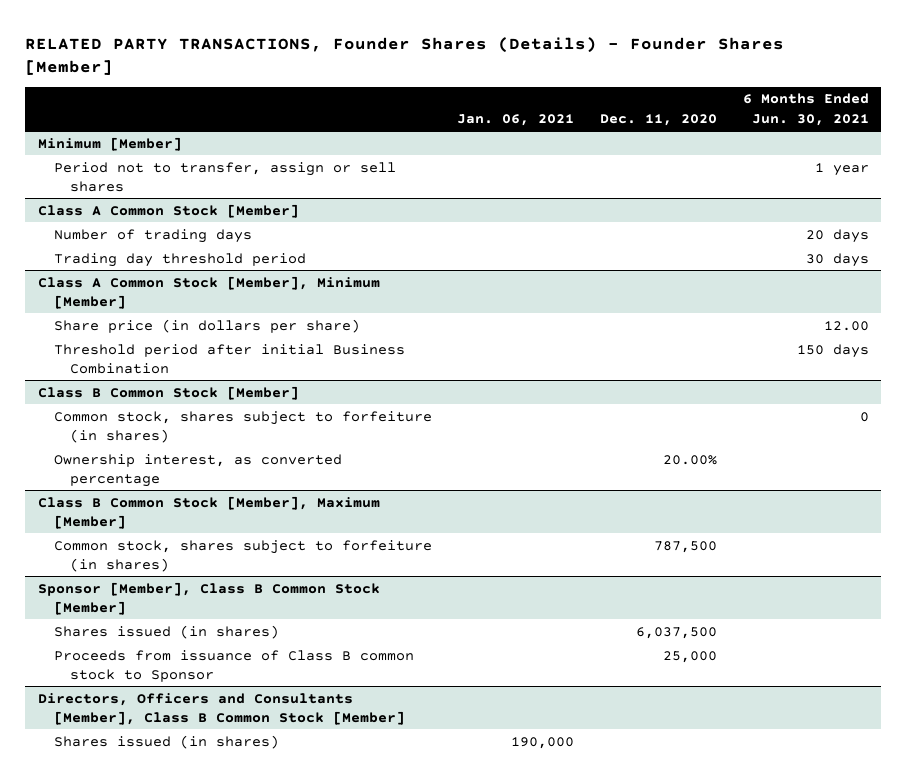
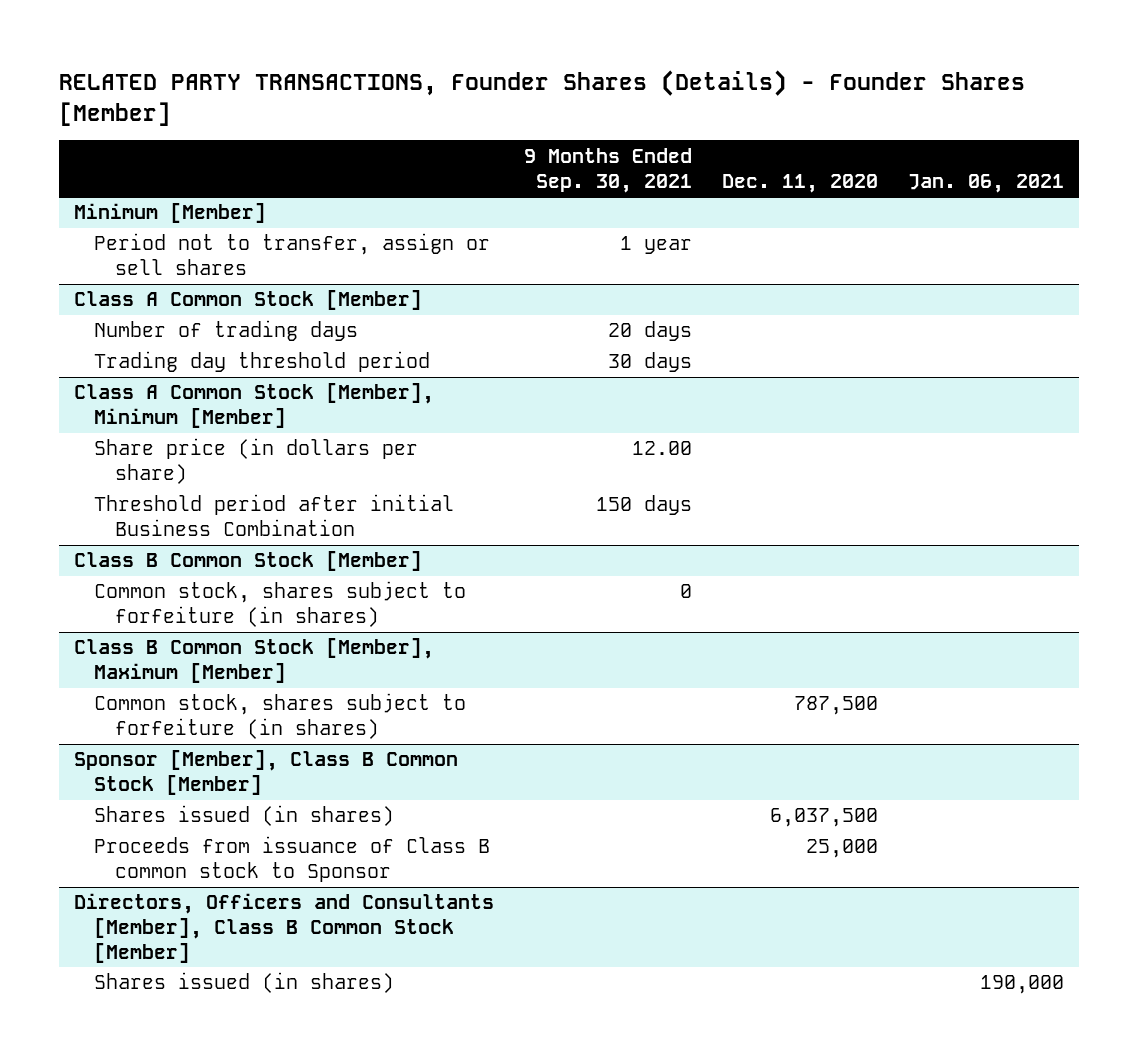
[742,93,869,126] 6 Months Ended Jun. 30, 2021 -> none
none -> [524,147,693,193] 9 Months Ended Sep. 30, 2021
[53,453,342,487] Ownership interest, as converted percentage -> none

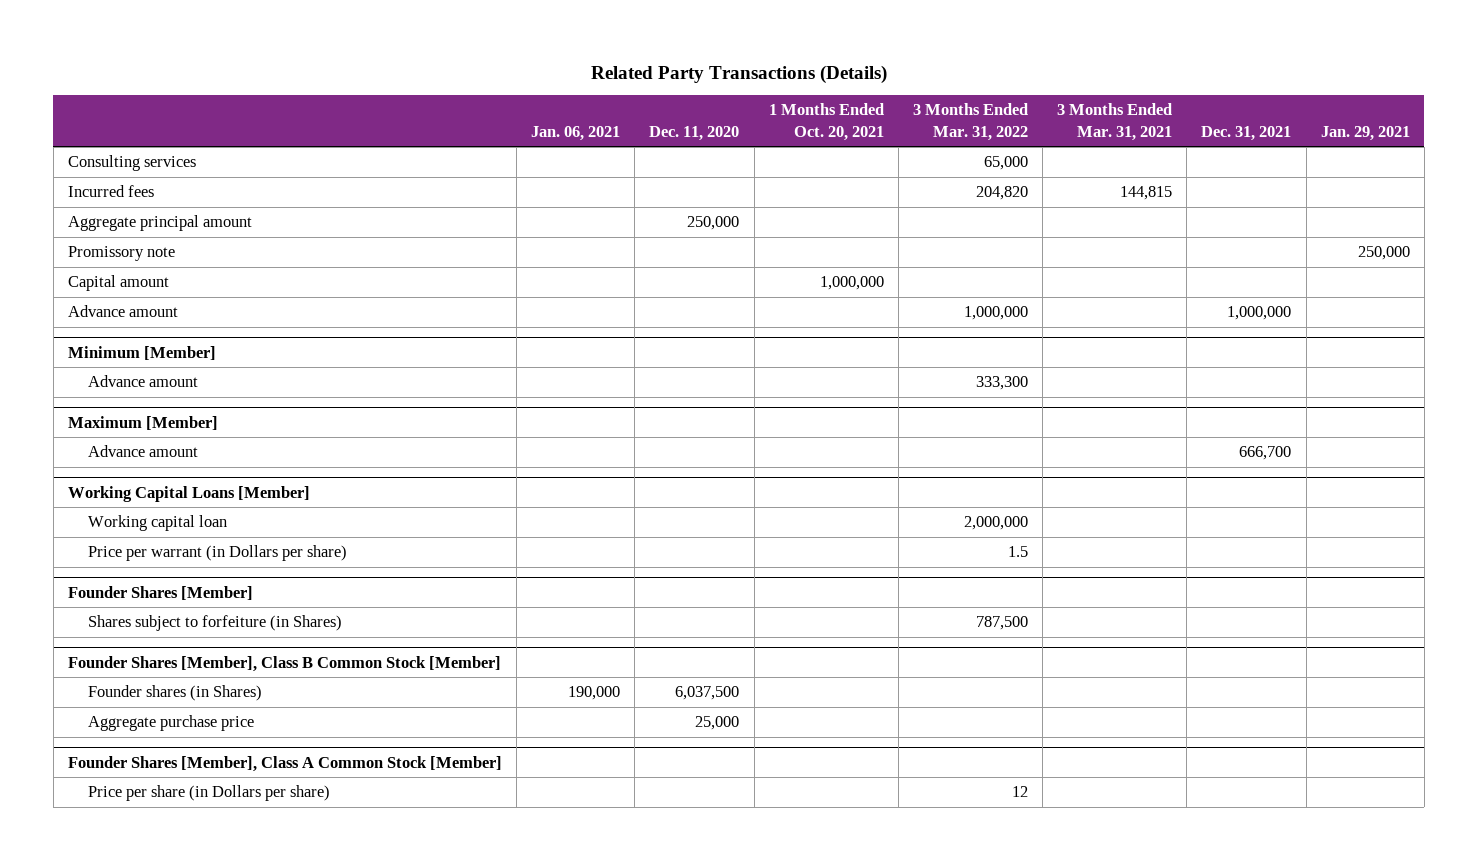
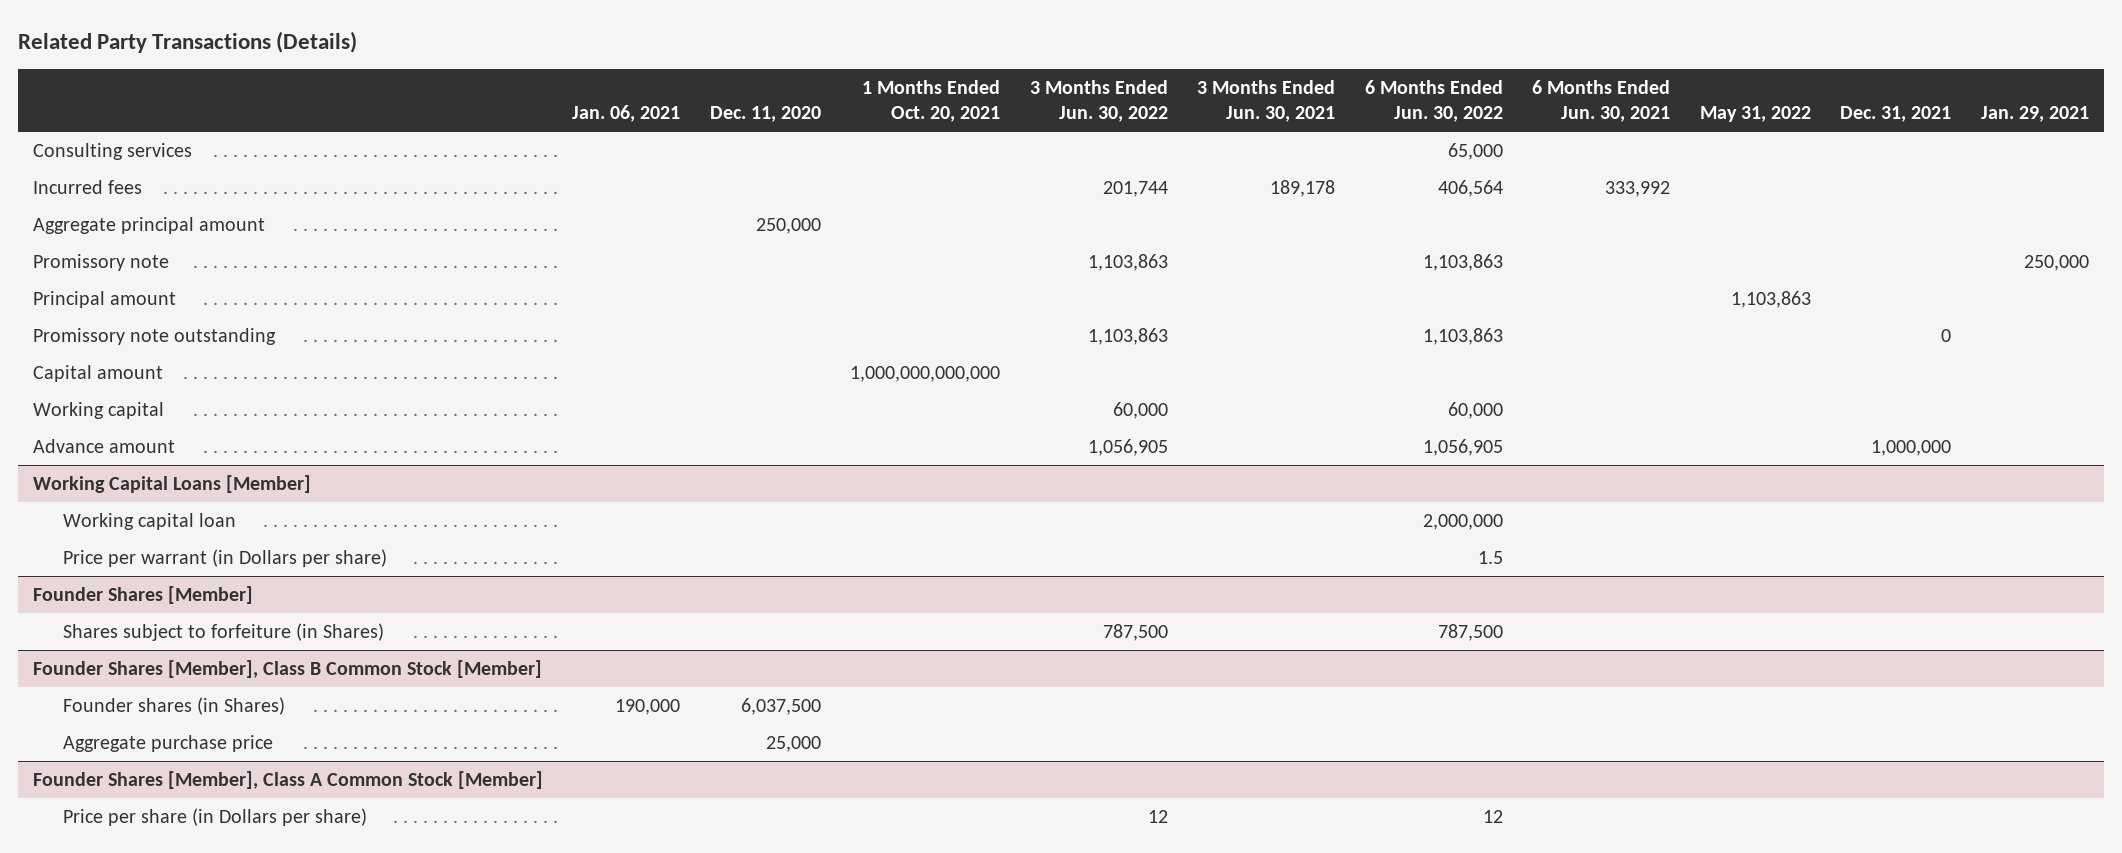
[912,103,1028,141] 3 Months Ended Mar. 31, 2022 -> none
[1057,103,1173,141] 3 Months Ended Mar. 31, 2021 -> none
none -> [1029,79,1168,122] 3 Months Ended Jun. 30, 2022
none -> [1197,79,1336,122] 3 Months Ended Jun. 30, 2021
none -> [1364,79,1503,122] 6 Months Ended Jun. 30, 2022
none -> [1532,79,1671,122] 6 Months Ended Jun. 30, 2021
none -> [1699,105,1811,122] May 31, 2022
none -> [32,291,176,309] Principal amount
none -> [32,328,276,346] Promissory note outstanding
[819,276,884,291] 1,000,000 -> [850,366,1001,383] 1,000,000,000,000
none -> [32,402,164,420] Working capital
[67,345,216,360] Minimum [Member] -> none
[88,375,199,388] Advance amount -> none
[67,415,218,430] Maximum [Member] -> none
[88,445,199,458] Advance amount -> none

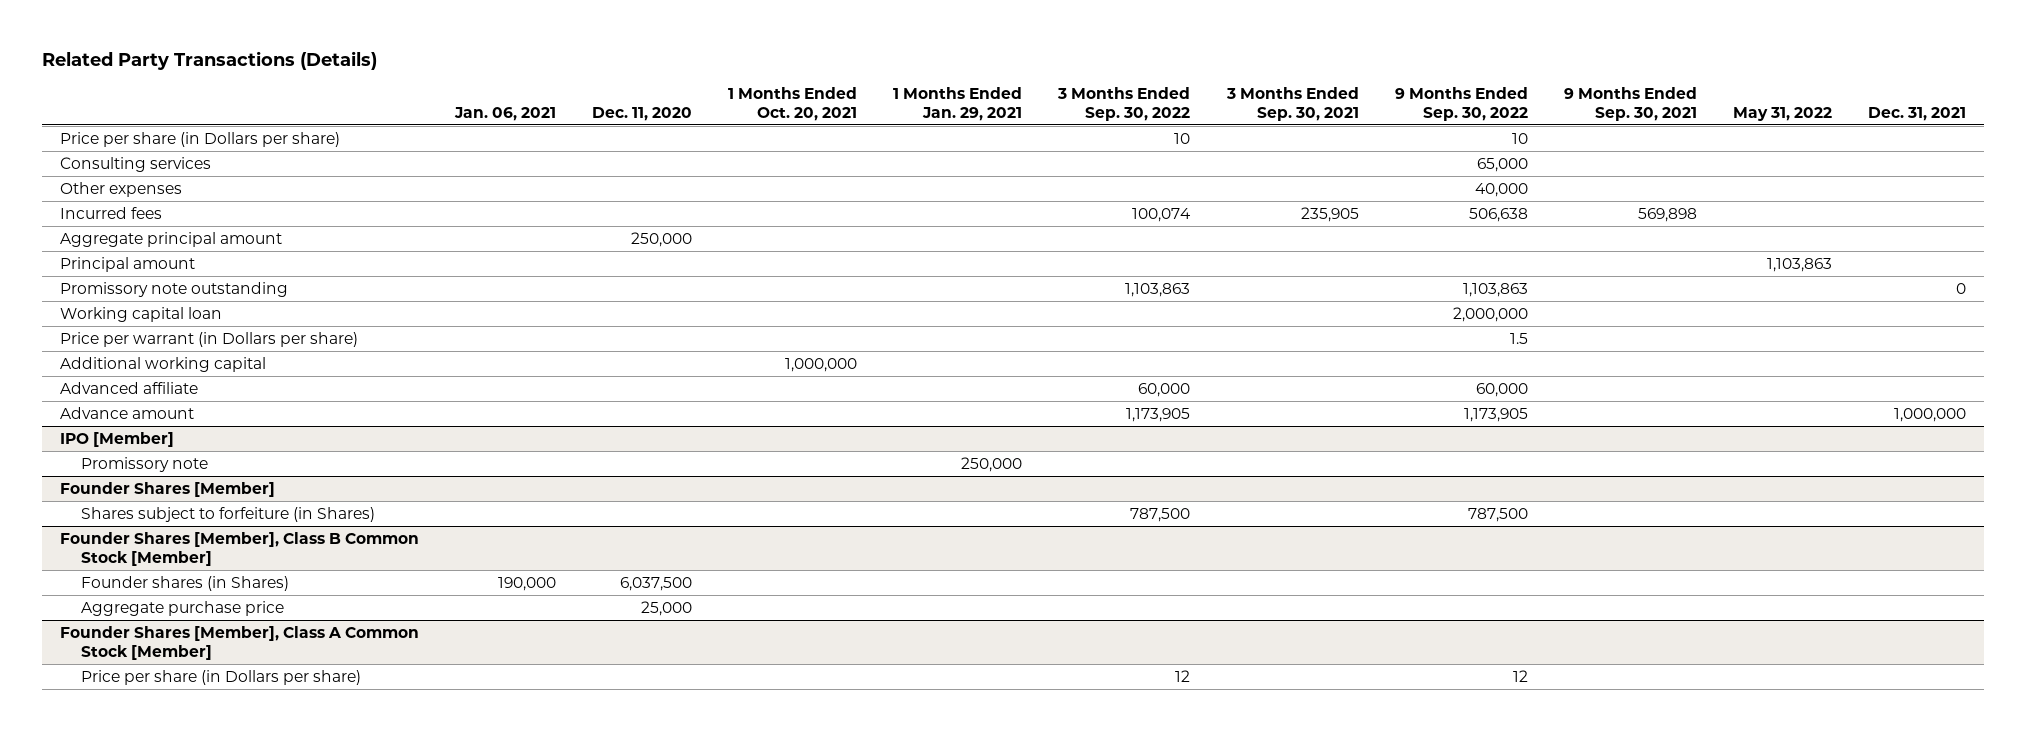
[1029,79,1168,122] 3 Months Ended Jun. 30, 2022 -> none
[1197,79,1336,122] 3 Months Ended Jun. 30, 2021 -> none
[1364,79,1503,122] 6 Months Ended Jun. 30, 2022 -> none
[1532,79,1671,122] 6 Months Ended Jun. 30, 2021 -> none
[1980,105,2089,122] Jan. 29, 2021 -> none
none -> [893,87,1023,121] 1 Months Ended Jan. 29, 2021
none -> [1057,87,1191,121] 3 Months Ended Sep. 30, 2022
none -> [1225,87,1359,121] 3 Months Ended Sep. 30, 2021
none -> [1394,87,1528,121] 9 Months Ended Sep. 30, 2022
none -> [1563,87,1697,121] 9 Months Ended Sep. 30, 2021
none -> [59,131,340,147] Price per share (in Dollars per share)
none -> [59,181,182,197] Other expenses
[32,254,169,272] Promissory note -> none
none -> [59,306,222,322] Working capital loan
none -> [59,331,358,347] Price per warrant (in Dollars per share)
[32,365,163,383] Capital amount -> [59,356,266,372] Additional working capital
[850,366,1001,383] 1,000,000,000,000 -> [785,357,858,372] 1,000,000
[32,402,164,420] Working capital -> [59,381,198,394] Advanced affiliate
[32,475,311,494] Working Capital Loans [Member] -> none
[63,513,237,531] Working capital loan -> none
[63,549,388,568] Price per warrant (in Dollars per share) -> none
none -> [59,431,174,447] IPO [Member]
none -> [81,456,209,472] Promissory note

